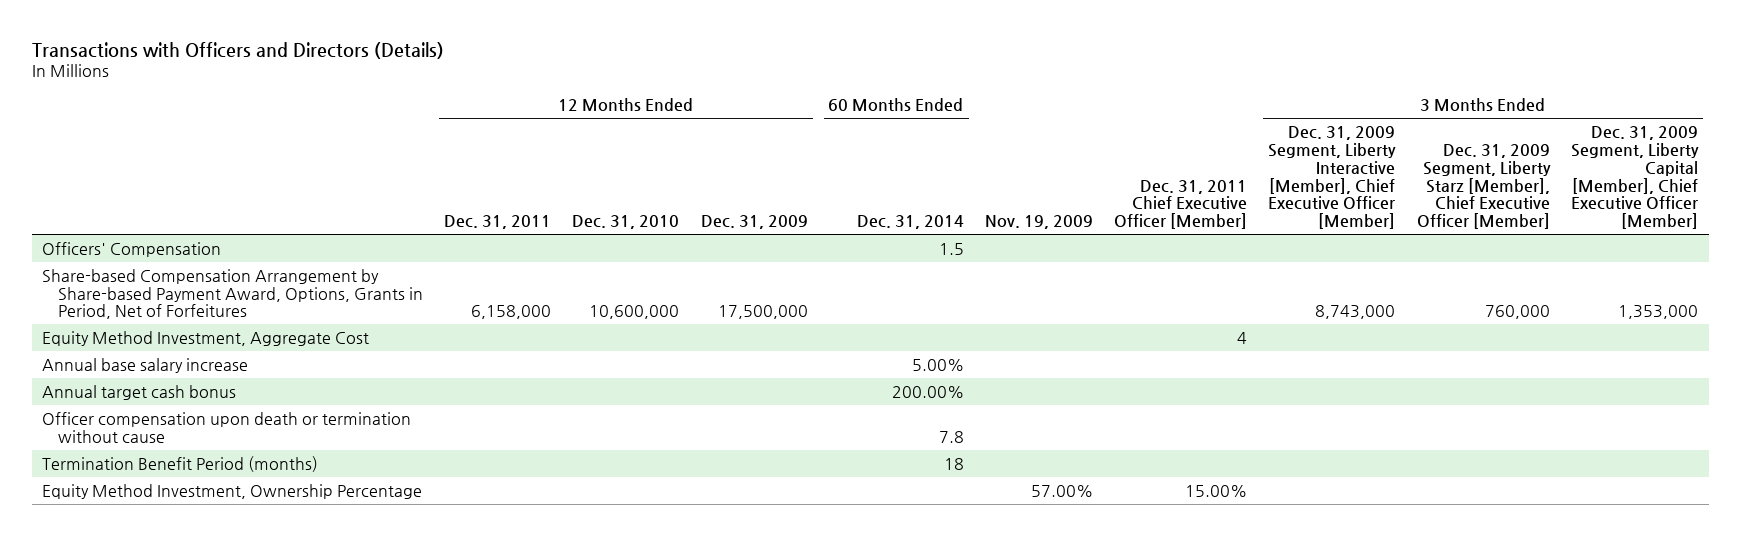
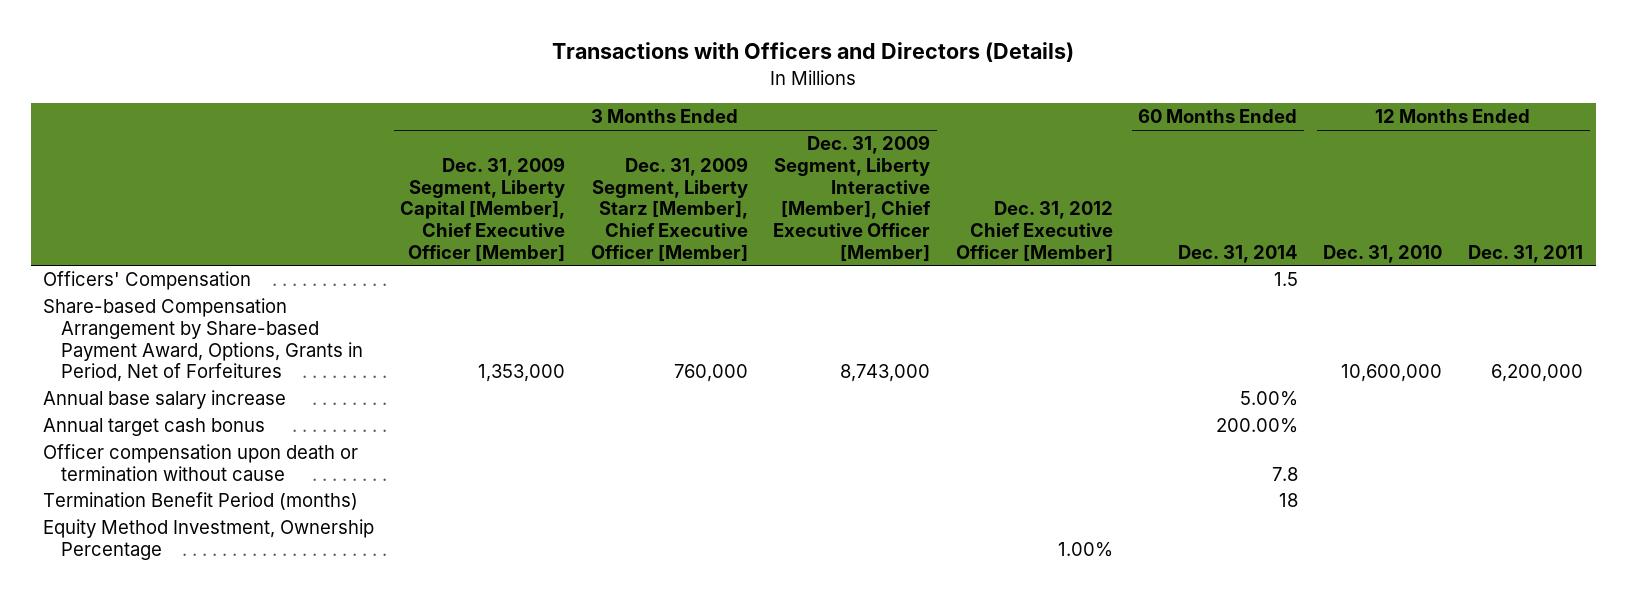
[700,215,808,230] Dec. 31, 2009 -> none
[985,215,1094,230] Nov. 19, 2009 -> none
[1114,179,1248,230] Dec. 31, 2011 Chief Executive Officer [Member] -> none
none -> [956,201,1114,262] Dec. 31, 2012 Chief Executive Officer [Member]
[42,330,370,346] Equity Method Investment, Aggregate Cost -> none
[471,305,552,320] 6,158,000 -> [1491,364,1584,383] 6,200,000

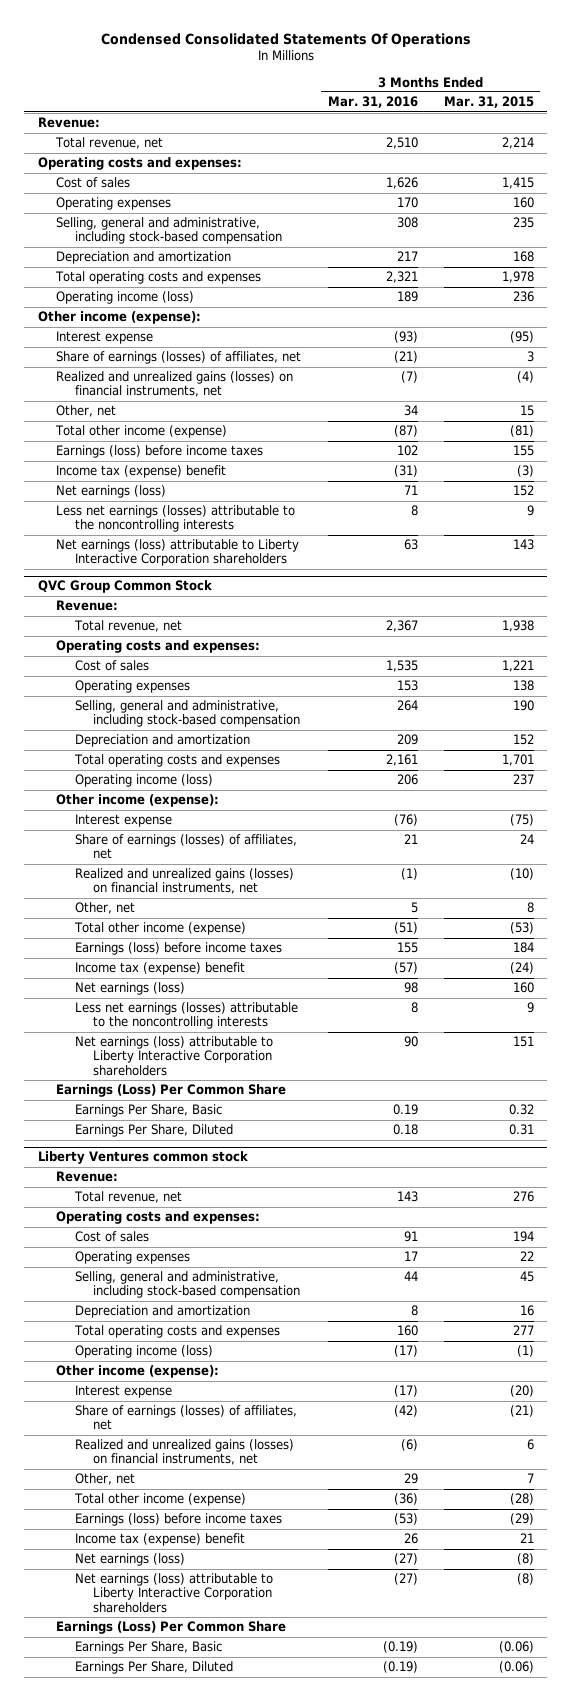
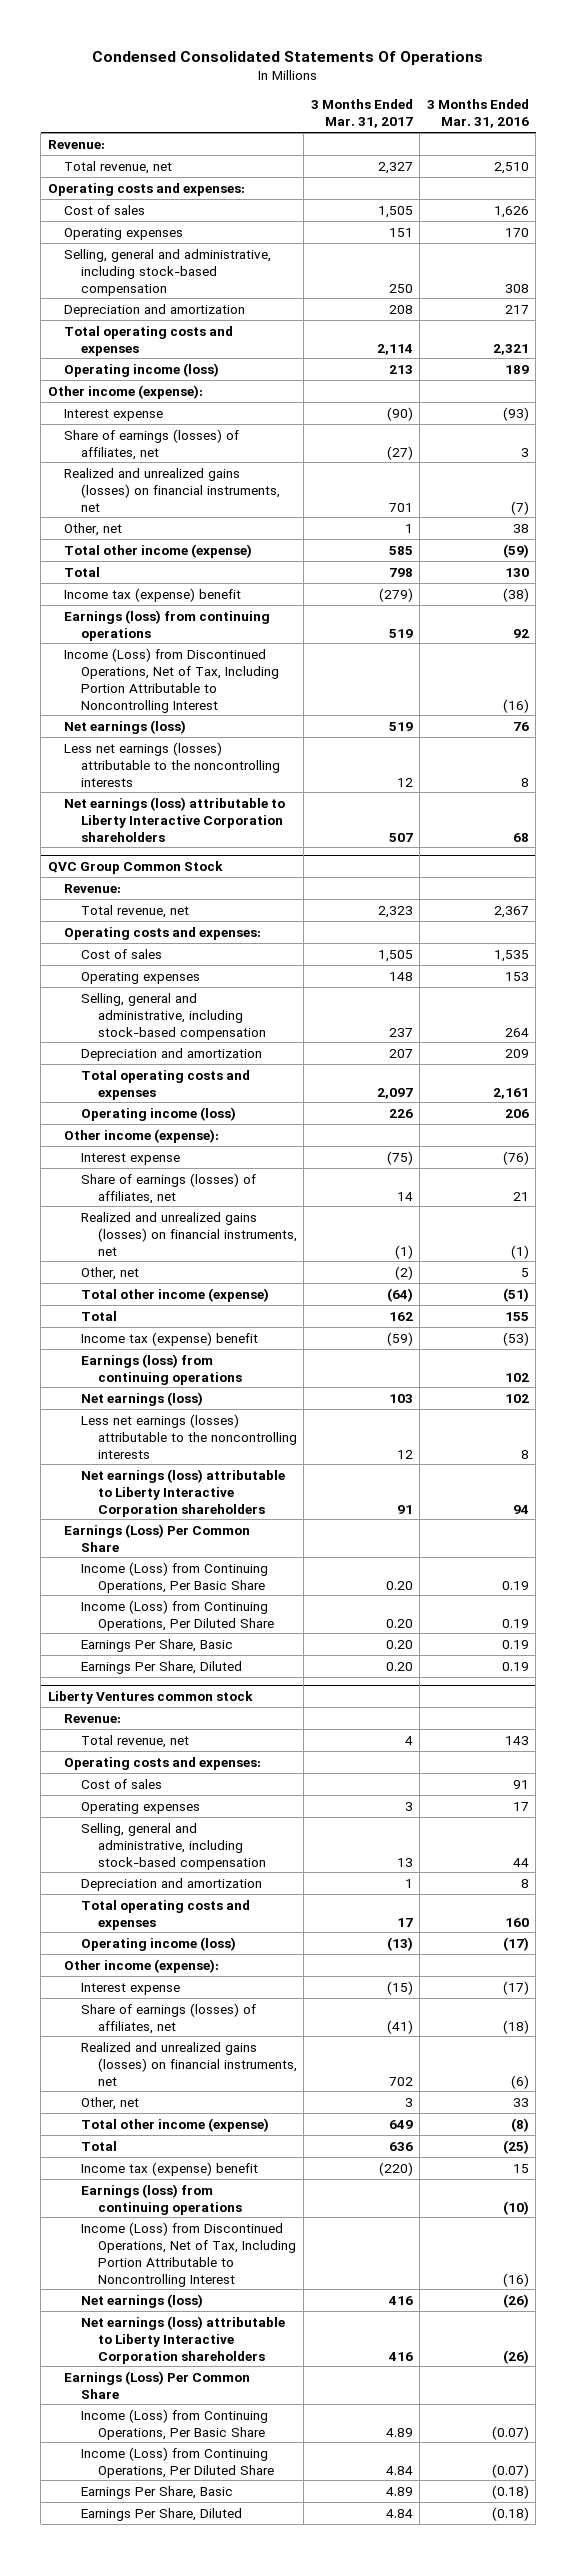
[443,96,534,109] Mar. 31, 2015 -> none
none -> [310,99,413,129] 3 Months Ended Mar. 31, 2017
[393,351,418,364] (21) -> [520,447,529,457] 3
[56,445,264,459] Earnings (loss) before income taxes -> none
[403,405,418,417] 34 -> [512,523,529,533] 38
[393,425,418,438] (87) -> [502,543,529,558] (59)
none -> [64,566,101,577] Total
[393,465,418,478] (31) -> [502,587,529,602] (38)
none -> [64,609,271,641] Earnings (loss) from continuing operations
none -> [64,647,279,713] Income (Loss) from Discontinued Operations, Net of Tax, Including Portion Attributable to Noncontrolling Interest
[403,485,418,496] 71 -> [512,721,529,731] 76
[403,539,418,551] 63 -> [512,832,529,842] 68
[74,942,282,956] Earnings (loss) before income taxes -> [80,1310,117,1321] Total
[393,962,418,975] (57) -> [502,1331,529,1346] (53)
none -> [80,1353,242,1385] Earnings (loss) from continuing operations
[403,982,418,994] 98 -> [504,1393,529,1403] 102
[403,1036,418,1048] 90 -> [512,1504,529,1514] 94
none -> [80,1561,268,1593] Income (Loss) from Continuing Operations, Per Basic Share
none -> [80,1599,274,1631] Income (Loss) from Continuing Operations, Per Diluted Share
[392,1124,418,1136] 0.18 -> [501,1661,529,1671] 0.19
[393,1405,418,1418] (42) -> [502,2019,529,2034] (18)
[74,1513,282,1527] Earnings (loss) before income taxes -> none
[403,1473,418,1485] 29 -> [512,2097,529,2107] 33
[393,1493,418,1506] (36) -> [510,2117,529,2132] (8)
none -> [80,2140,117,2151] Total
[403,1533,418,1545] 26 -> [512,2163,529,2173] 15
none -> [80,2183,242,2215] Earnings (loss) from continuing operations
none -> [80,2221,296,2287] Income (Loss) from Discontinued Operations, Net of Tax, Including Portion Attributable to Noncontrolling Interest
[393,1553,418,1566] (27) -> [502,2293,529,2308] (26)
[393,1573,418,1586] (27) -> [502,2349,529,2364] (26)
none -> [80,2408,268,2440] Income (Loss) from Continuing Operations, Per Basic Share
none -> [80,2446,274,2478] Income (Loss) from Continuing Operations, Per Diluted Share
[382,1641,418,1654] (0.19) -> [491,2484,529,2499] (0.18)
[382,1661,418,1674] (0.19) -> [491,2506,529,2521] (0.18)

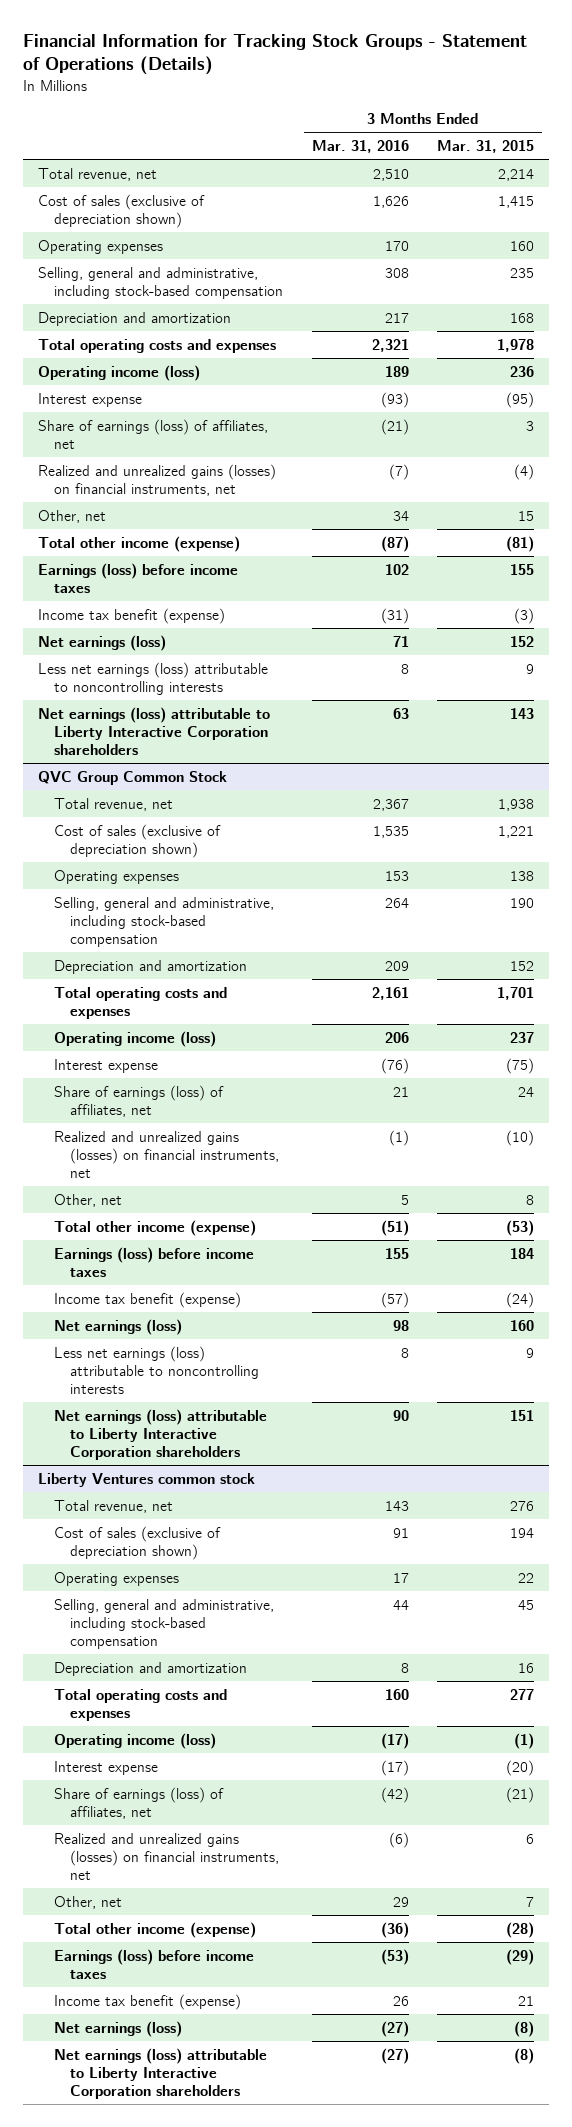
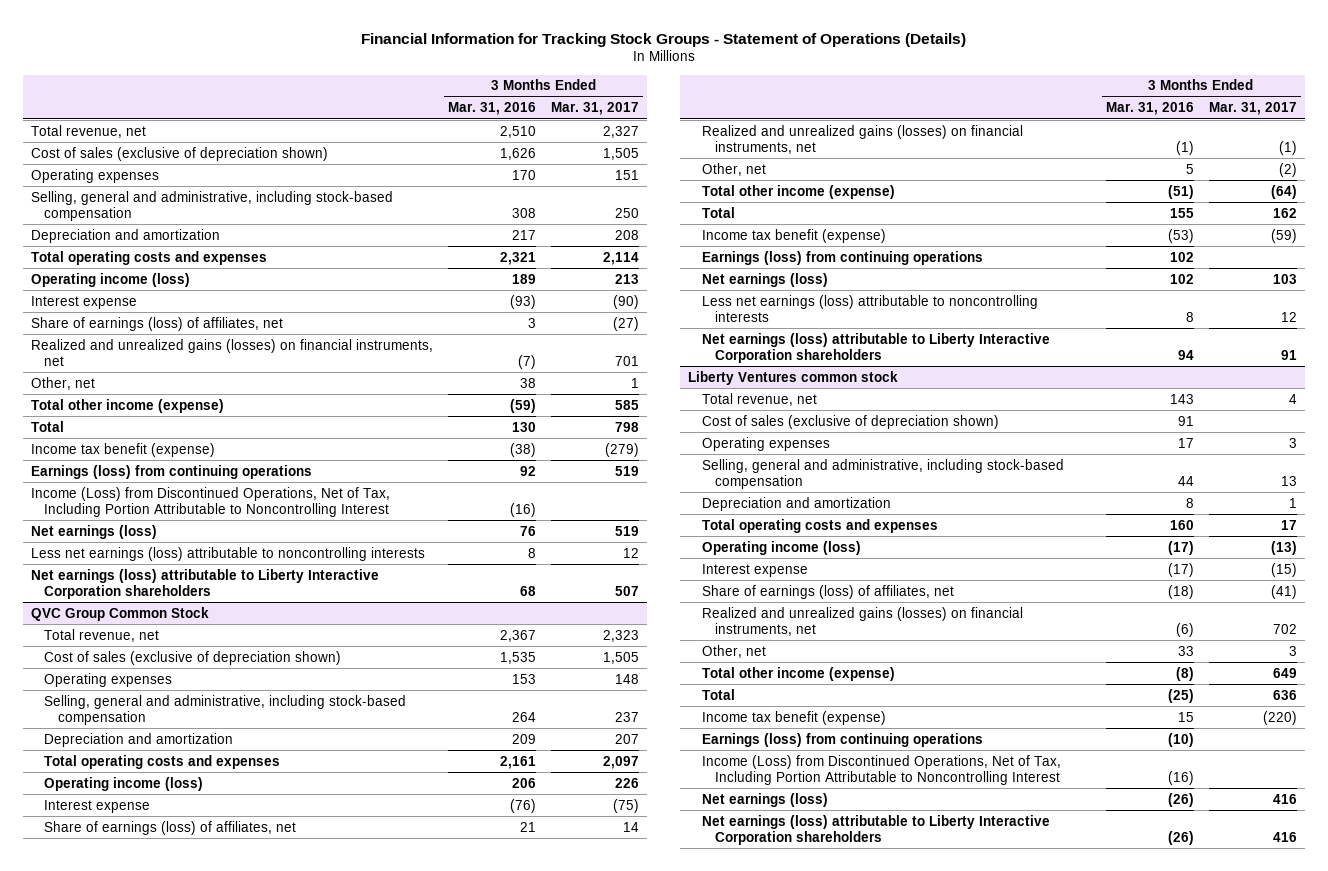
[437,139,535,153] Mar. 31, 2015 -> none
none -> [551,102,640,116] Mar. 31, 2017
[380,418,409,435] (21) -> [528,317,537,328] 3
[37,562,238,593] Earnings (loss) before income taxes -> none
[392,510,409,521] 34 -> [520,377,537,388] 38
[380,535,409,552] (87) -> [510,398,537,413] (59)
none -> [30,420,64,432] Total
[380,607,409,624] (31) -> [510,442,537,457] (38)
none -> [30,464,312,479] Earnings (loss) from continuing operations
none -> [30,486,390,518] Income (Loss) from Discontinued Operations, Net of Tax, Including Portion Attributable to Noncontrolling Interest
[392,635,409,647] 71 -> [520,525,537,536] 76
[392,707,409,719] 63 -> [520,586,537,597] 68
[53,1246,254,1277] Earnings (loss) before income taxes -> [701,206,735,218] Total
[380,1291,409,1308] (57) -> [1167,228,1194,243] (53)
none -> [701,250,983,265] Earnings (loss) from continuing operations
[392,1319,409,1331] 98 -> [1169,273,1194,284] 102
[392,1409,409,1421] 90 -> [1177,350,1194,361] 94
[380,1786,409,1803] (42) -> [1167,584,1194,599] (18)
[53,1948,254,1979] Earnings (loss) before income taxes -> none
[392,1896,409,1907] 29 -> [1177,645,1194,656] 33
[380,1921,409,1938] (36) -> [1175,666,1194,681] (8)
none -> [701,688,735,700] Total
[392,1995,409,2006] 26 -> [1177,711,1194,722] 15
none -> [701,732,983,747] Earnings (loss) from continuing operations
none -> [701,754,1061,786] Income (Loss) from Discontinued Operations, Net of Tax, Including Portion Attributable to Noncontrolling Interest
[380,2020,409,2037] (27) -> [1167,792,1194,807] (26)
[380,2047,409,2064] (27) -> [1167,831,1194,846] (26)

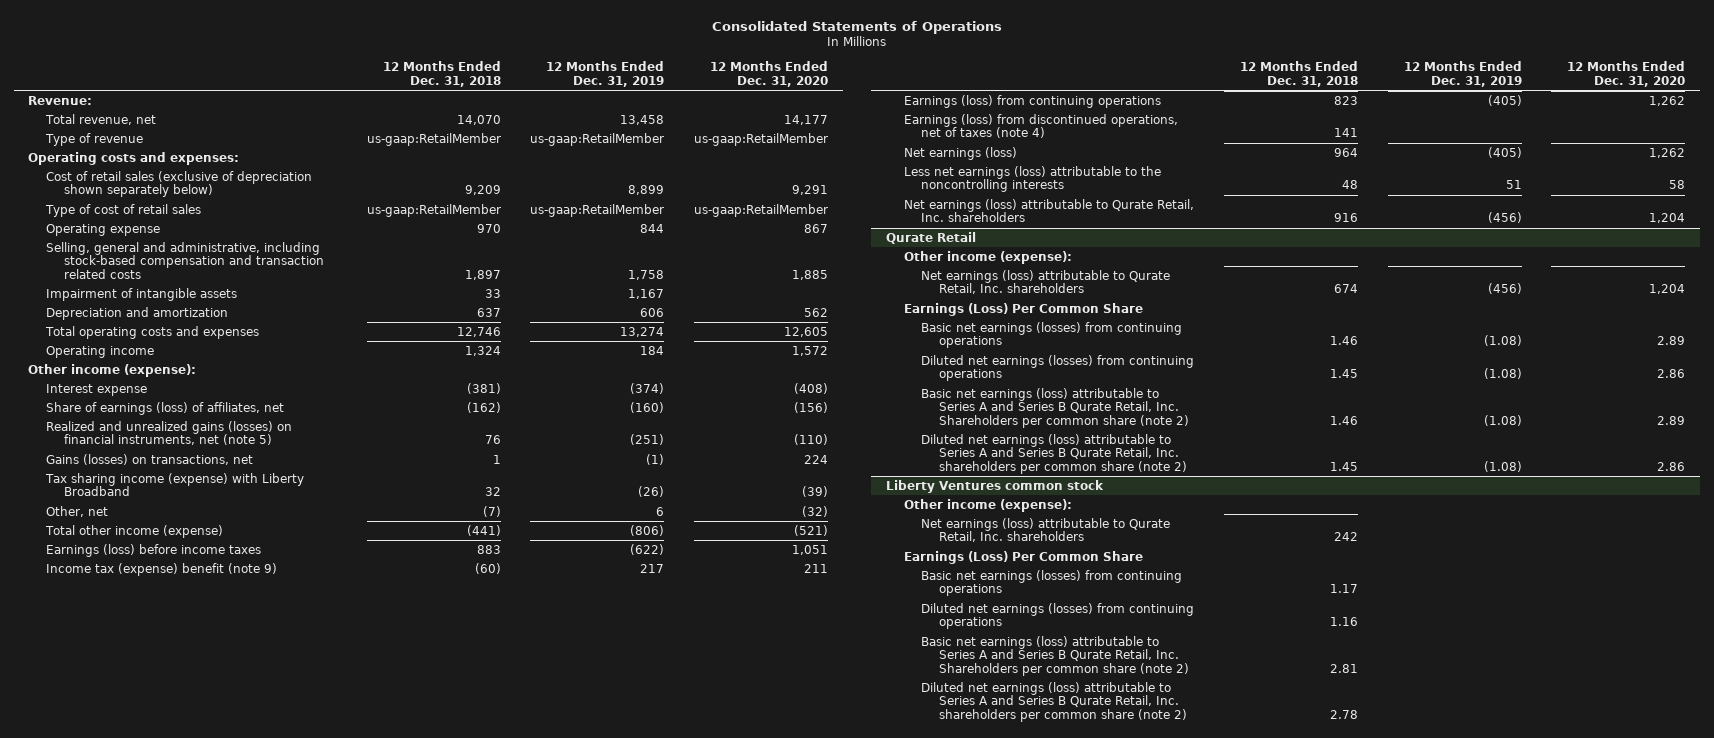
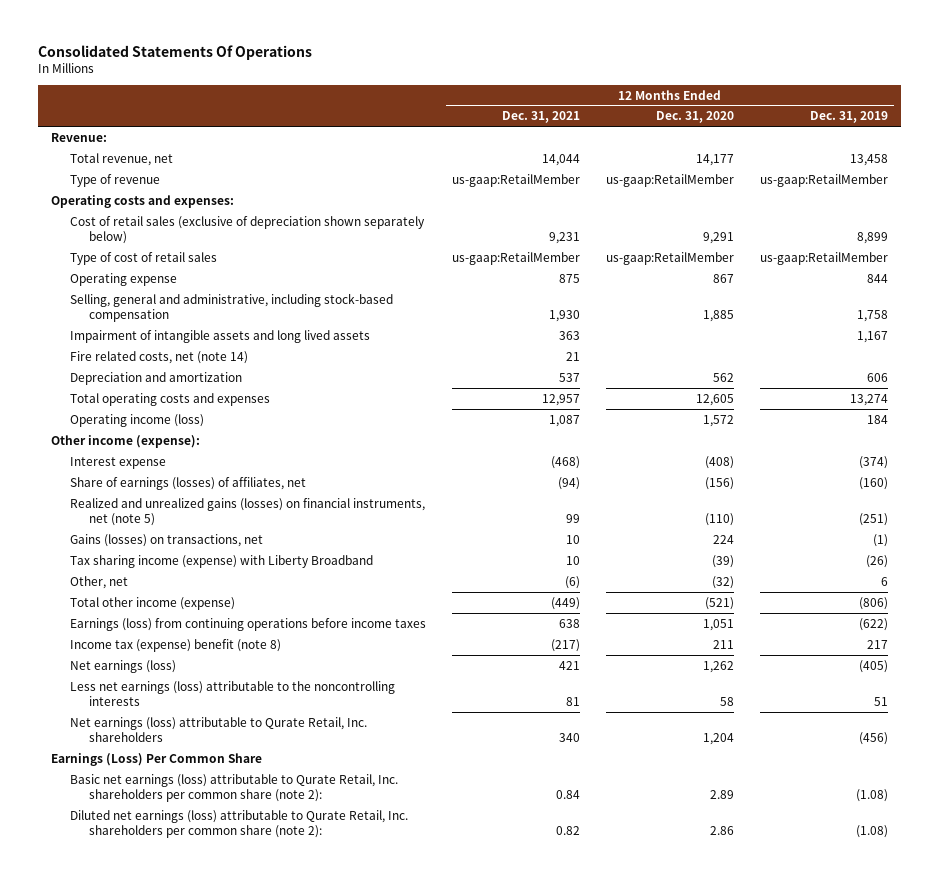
[711,21,1002,35] Consolidated Statements of Operations -> [37,44,312,60] Consolidated Statements Of Operations
[382,61,501,87] 12 Months Ended Dec. 31, 2018 -> none
none -> [502,111,581,124] Dec. 31, 2021
[46,241,325,279] Selling, general and administrative, including stock-based compensation and transaction related costs -> [70,292,394,323] Selling, general and administrative, including stock-based compensation
[46,287,238,301] Impairment of intangible assets -> [70,329,371,343] Impairment of intangible assets and long lived assets
none -> [70,350,249,364] Fire related costs, net (note 14)
[46,345,155,358] Operating income -> [70,413,205,427] Operating income (loss)
[46,401,285,415] Share of earnings (loss) of affiliates, net -> [70,476,307,490] Share of earnings (losses) of affiliates, net
[903,94,1161,108] Earnings (loss) from continuing operations -> none
[903,113,1178,139] Earnings (loss) from discontinued operations, net of taxes (note 4) -> none
[46,543,262,557] Earnings (loss) before income taxes -> [70,617,427,631] Earnings (loss) from continuing operations before income taxes
[46,562,278,576] Income tax (expense) benefit (note 9) -> [70,638,282,652] Income tax (expense) benefit (note 8)
[885,231,976,244] Qurate Retail -> none
[903,250,1072,264] Other income (expense): -> none
[921,269,1171,295] Net earnings (loss) attributable to Qurate Retail, Inc. shareholders -> none
[921,321,1183,349] Basic net earnings (losses) from continuing operations -> none
[921,354,1195,382] Diluted net earnings (losses) from continuing operations -> none
[885,479,1104,493] Liberty Ventures common stock -> none
[903,498,1072,512] Other income (expense): -> none
[921,517,1171,543] Net earnings (loss) attributable to Qurate Retail, Inc. shareholders -> none
[903,550,1143,564] Earnings (Loss) Per Common Share -> none
[921,569,1183,597] Basic net earnings (losses) from continuing operations -> none
[921,602,1195,630] Diluted net earnings (losses) from continuing operations -> none
[921,635,1190,676] Basic net earnings (loss) attributable to Series A and Series B Qurate Retail, Inc. Shareholders per common share (note 2) -> none
[921,681,1188,722] Diluted net earnings (loss) attributable to Series A and Series B Qurate Retail, Inc. shareholders per common share (note 2) -> none
[921,387,1190,428] Basic net earnings (loss) attributable to Series A and Series B Qurate Retail, Inc. Shareholders per common share (note 2) -> [70,773,399,803] Basic net earnings (loss) attributable to Qurate Retail, Inc. shareholders per common share (note 2):
[921,433,1188,474] Diluted net earnings (loss) attributable to Series A and Series B Qurate Retail, Inc. shareholders per common share (note 2) -> [70,809,409,839] Diluted net earnings (loss) attributable to Qurate Retail, Inc. shareholders per common share (note 2):

